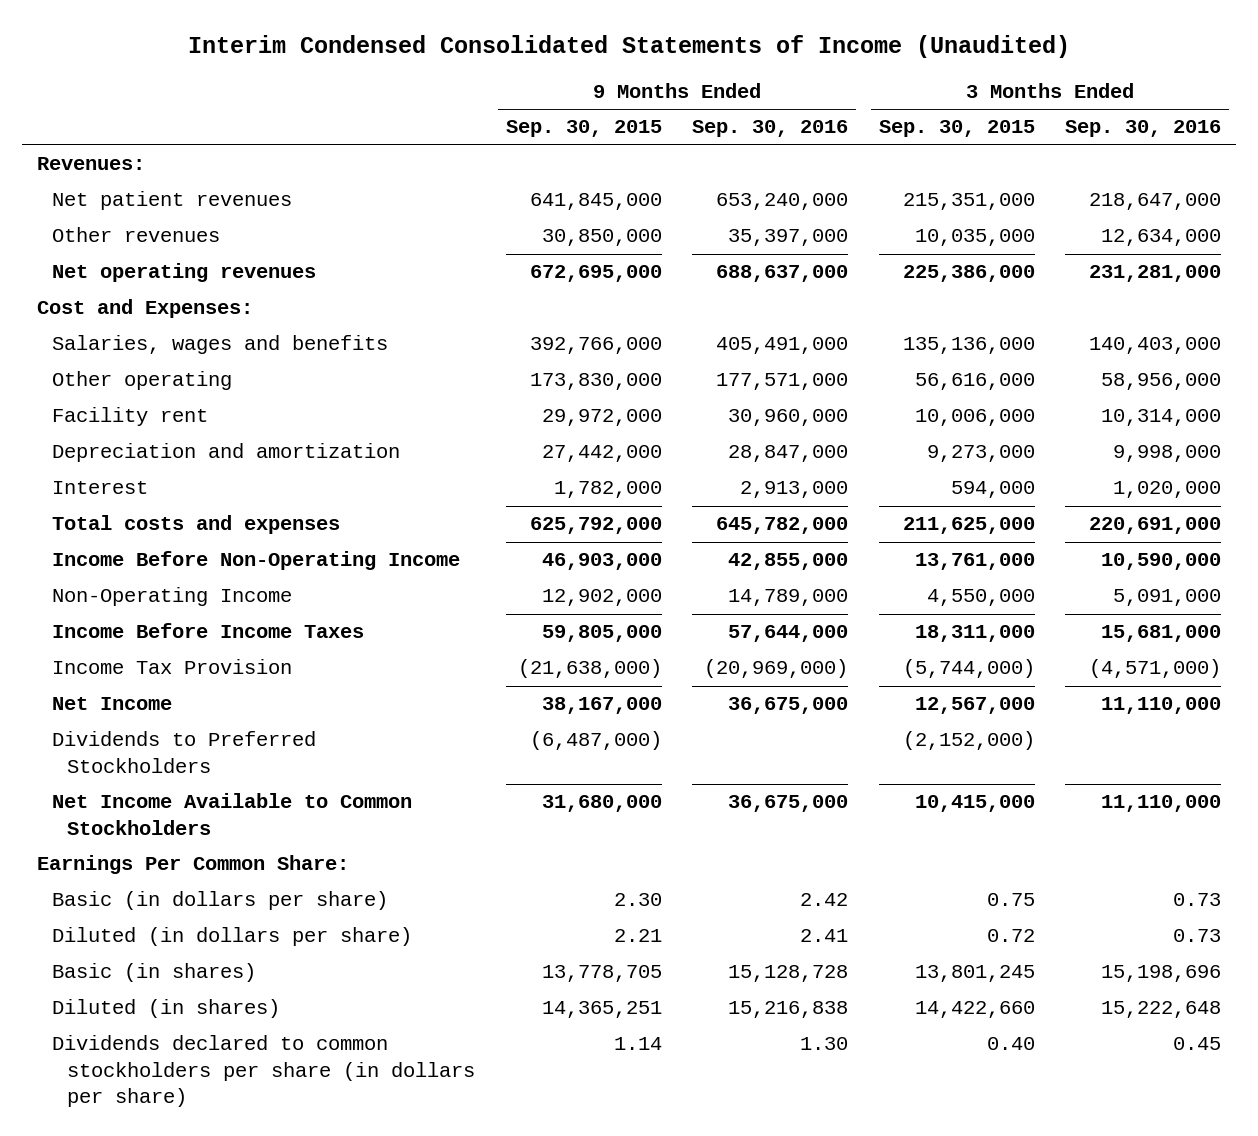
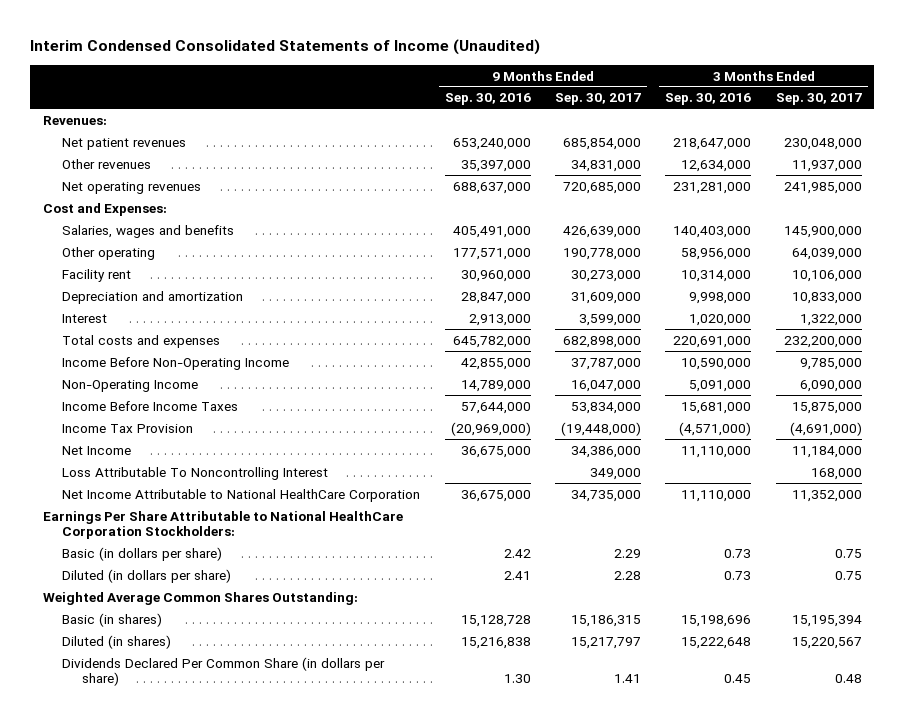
[505,120,662,138] Sep. 30, 2015 -> none
[878,120,1035,138] Sep. 30, 2015 -> none
none -> [555,93,642,106] Sep. 30, 2017
none -> [775,93,862,106] Sep. 30, 2017
[52,731,317,773] Dividends to Preferred Stockholders -> none
none -> [62,466,329,480] Loss Attributable To Noncontrolling Interest
[52,793,413,835] Net Income Available to Common Stockholders -> [62,488,421,502] Net Income Attributable to National HealthCare Corporation
[37,855,350,875] Earnings Per Common Share: -> [42,510,403,540] Earnings Per Share Attributable to National HealthCare Corporation Stockholders:
none -> [42,591,358,605] Weighted Average Common Shares Outstanding:
[52,1035,476,1107] Dividends declared to common stockholders per share (in dollars per share) -> [62,656,386,687] Dividends Declared Per Common Share (in dollars per share)

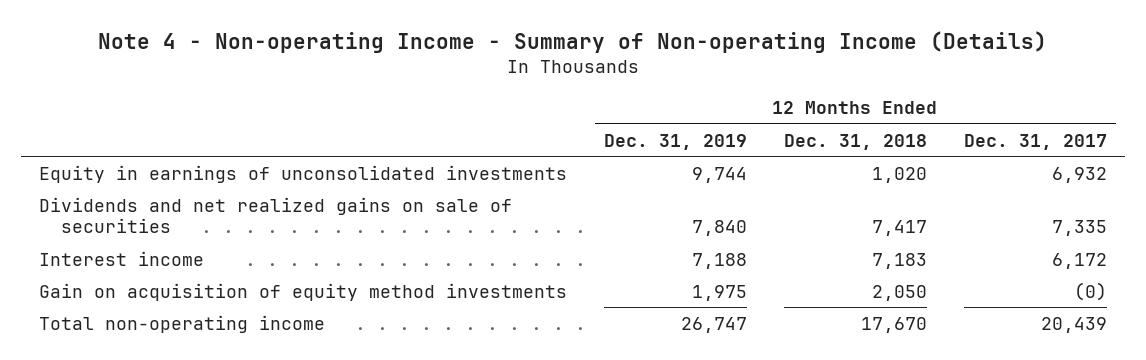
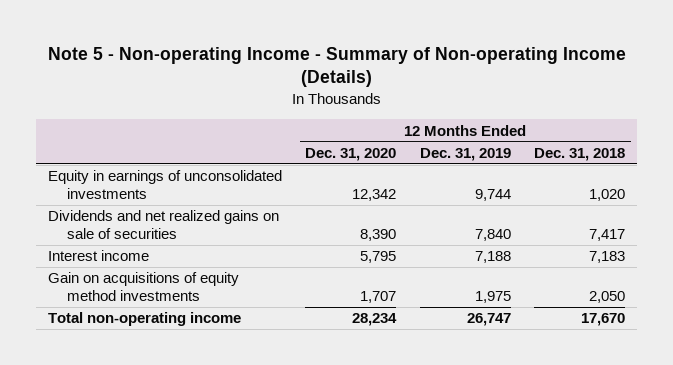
[97,30,1047,53] Note 4 - Non-operating Income - Summary of Non-operating Income (Details) -> [47,46,626,88] Note 5 - Non-operating Income - Summary of Non-operating Income (Details)
[963,133,1107,150] Dec. 31, 2017 -> none
none -> [305,147,397,161] Dec. 31, 2020
[39,282,568,301] Gain on acquisition of equity method investments -> [47,272,239,302] Gain on acquisitions of equity method investments

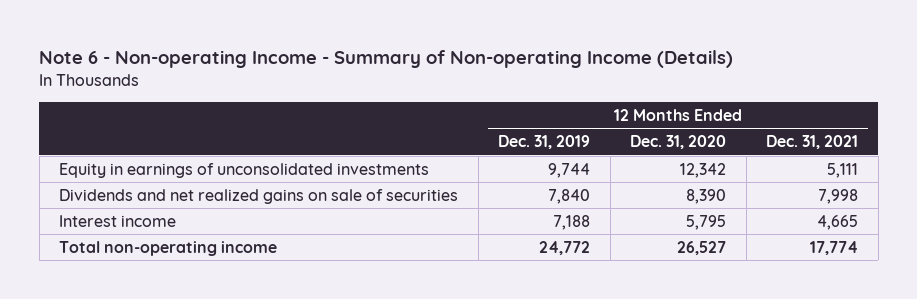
[47,46,626,88] Note 5 - Non-operating Income - Summary of Non-operating Income (Details) -> [39,50,734,69] Note 6 - Non-operating Income - Summary of Non-operating Income (Details)
[534,147,626,161] Dec. 31, 2018 -> none
none -> [766,135,859,150] Dec. 31, 2021
[47,272,239,302] Gain on acquisitions of equity method investments -> none
[352,313,398,327] 28,234 -> [677,240,727,255] 26,527
[466,313,511,327] 26,747 -> [539,240,591,255] 24,772

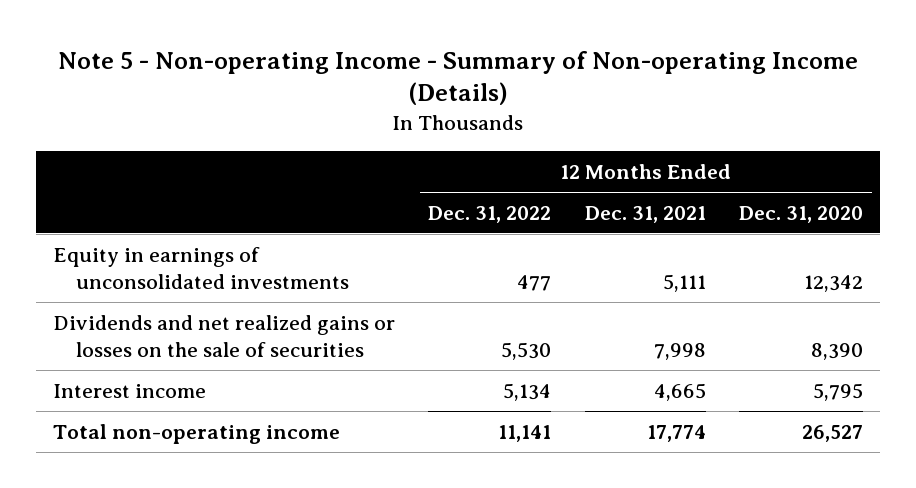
[39,50,734,69] Note 6 - Non-operating Income - Summary of Non-operating Income (Details) -> [57,50,858,106] Note 5 - Non-operating Income - Summary of Non-operating Income (Details)
[498,135,591,150] Dec. 31, 2019 -> none
none -> [428,205,552,223] Dec. 31, 2022
[59,188,459,204] Dividends and net realized gains on sale of securities -> [52,314,395,357] Dividends and net realized gains or losses on the sale of securities

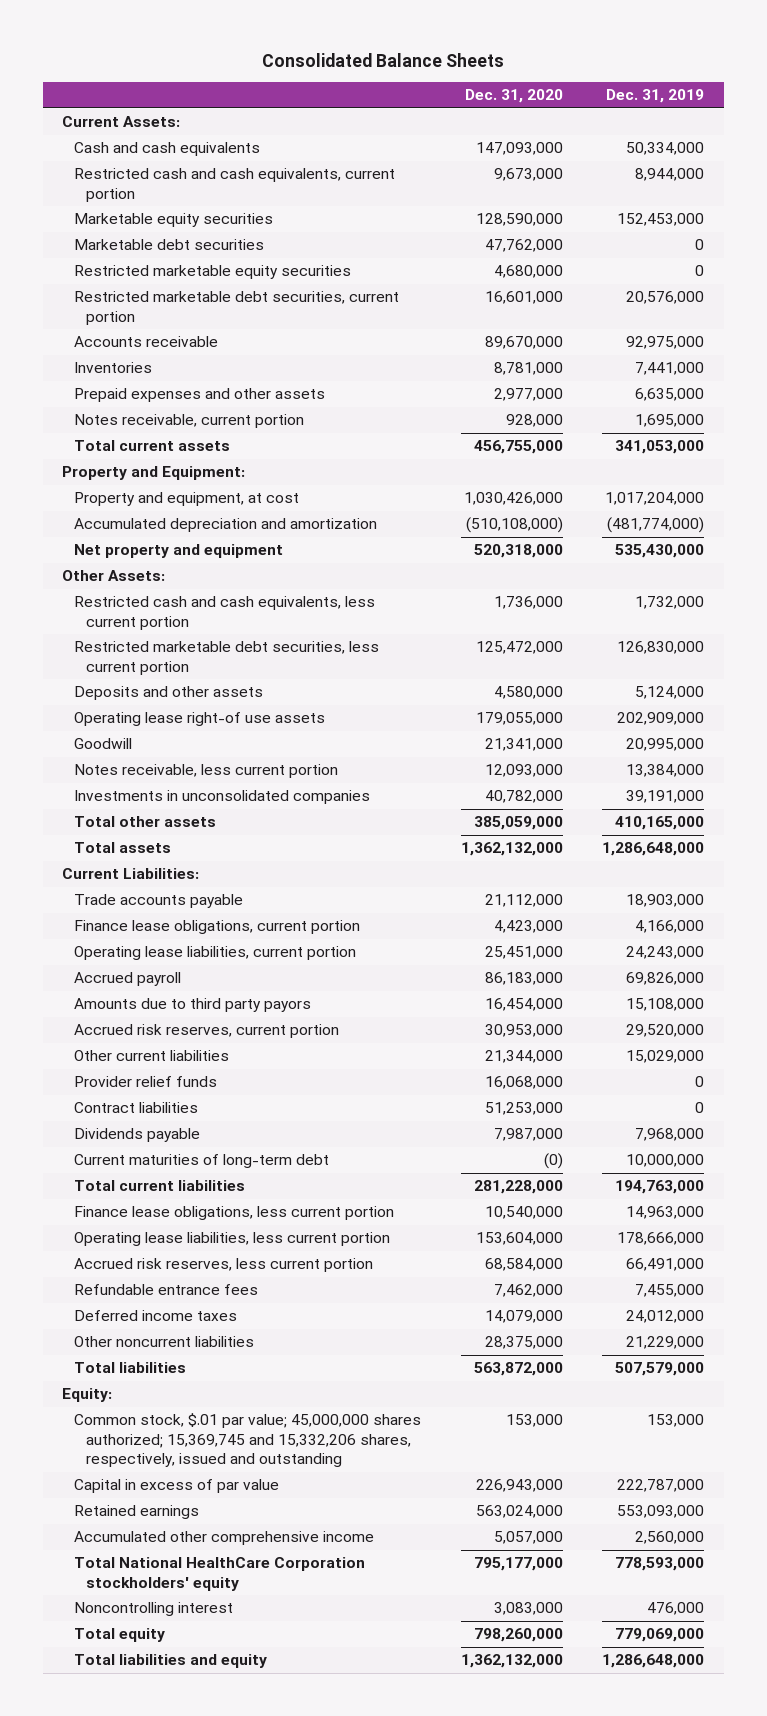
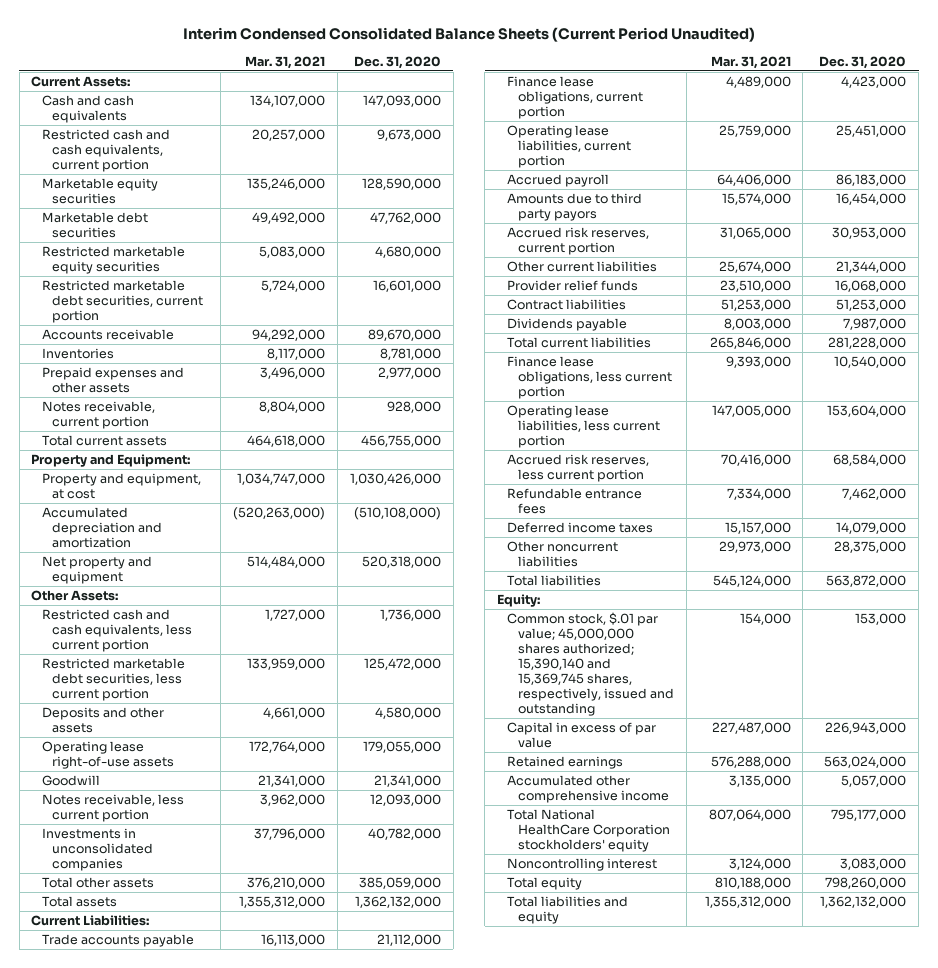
[262,52,505,67] Consolidated Balance Sheets -> [182,26,755,42] Interim Condensed Consolidated Balance Sheets (Current Period Unaudited)
[606,89,705,104] Dec. 31, 2019 -> none
none -> [244,55,325,69] Mar. 31, 2021
[74,712,326,727] Operating lease right-of use assets -> [41,741,175,770] Operating lease right-of-use assets
[74,1154,330,1169] Current maturities of long-term debt -> none
[74,1413,422,1468] Common stock, $.01 par value; 45,000,000 shares authorized; 15,369,745 and 15,332,206 shares, respectively, issued and outstanding -> [507,612,674,716] Common stock, $.01 par value; 45,000,000 shares authorized; 15,390,140 and 15,369,745 shares, respectively, issued and outstanding

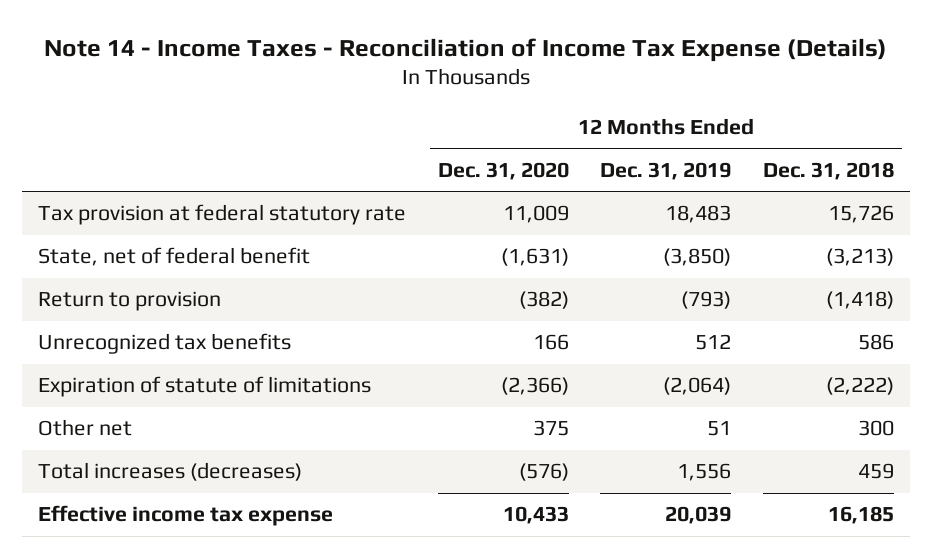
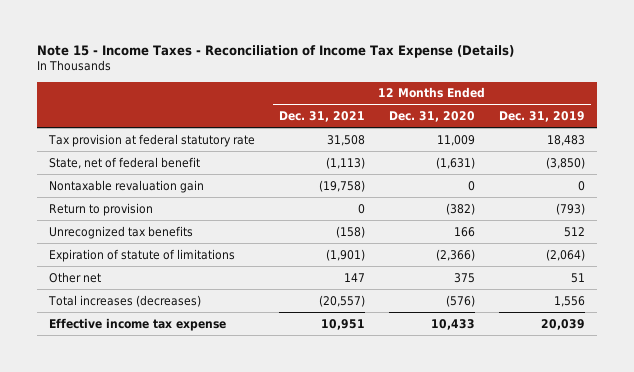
[44,37,888,62] Note 14 - Income Taxes - Reconciliation of Income Tax Expense (Details) -> [37,44,515,58] Note 15 - Income Taxes - Reconciliation of Income Tax Expense (Details)
[763,161,895,180] Dec. 31, 2018 -> none
none -> [278,111,365,123] Dec. 31, 2021
none -> [49,179,205,193] Nontaxable revaluation gain

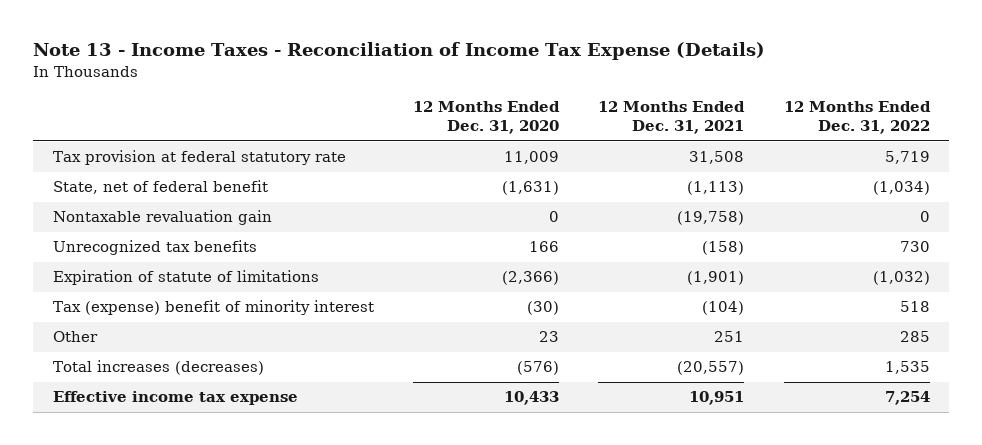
[37,44,515,58] Note 15 - Income Taxes - Reconciliation of Income Tax Expense (Details) -> [32,42,765,61] Note 13 - Income Taxes - Reconciliation of Income Tax Expense (Details)
[498,111,585,123] Dec. 31, 2019 -> none
none -> [783,101,931,135] 12 Months Ended Dec. 31, 2022
[49,202,154,216] Return to provision -> none
none -> [52,300,374,316] Tax (expense) benefit of minority interest
[49,271,102,283] Other net -> [52,331,98,343] Other
[343,272,365,282] 147 -> [714,331,745,343] 251
[453,272,475,283] 375 -> [538,331,559,343] 23

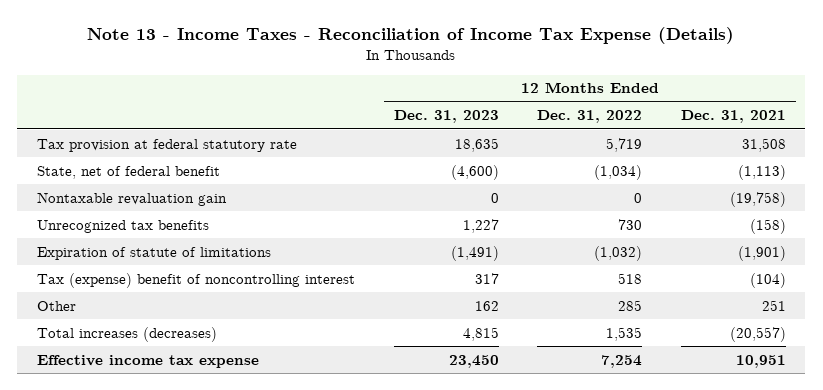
[412,101,560,135] 12 Months Ended Dec. 31, 2020 -> none
none -> [393,110,499,124] Dec. 31, 2023
[52,300,374,316] Tax (expense) benefit of minority interest -> [36,272,355,288] Tax (expense) benefit of noncontrolling interest

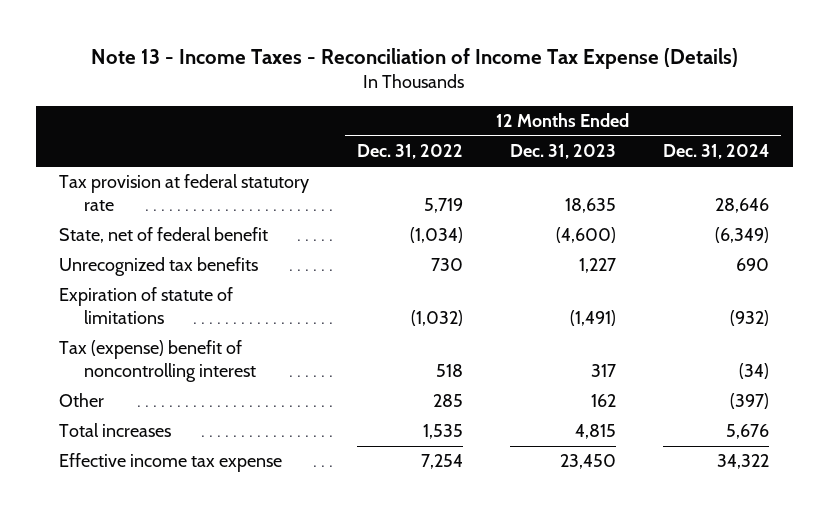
[681,110,787,124] Dec. 31, 2021 -> none
none -> [663,144,770,160] Dec. 31, 2024
[36,191,227,206] Nontaxable revaluation gain -> none
[36,326,217,342] Total increases (decreases) -> [59,423,172,438] Total increases

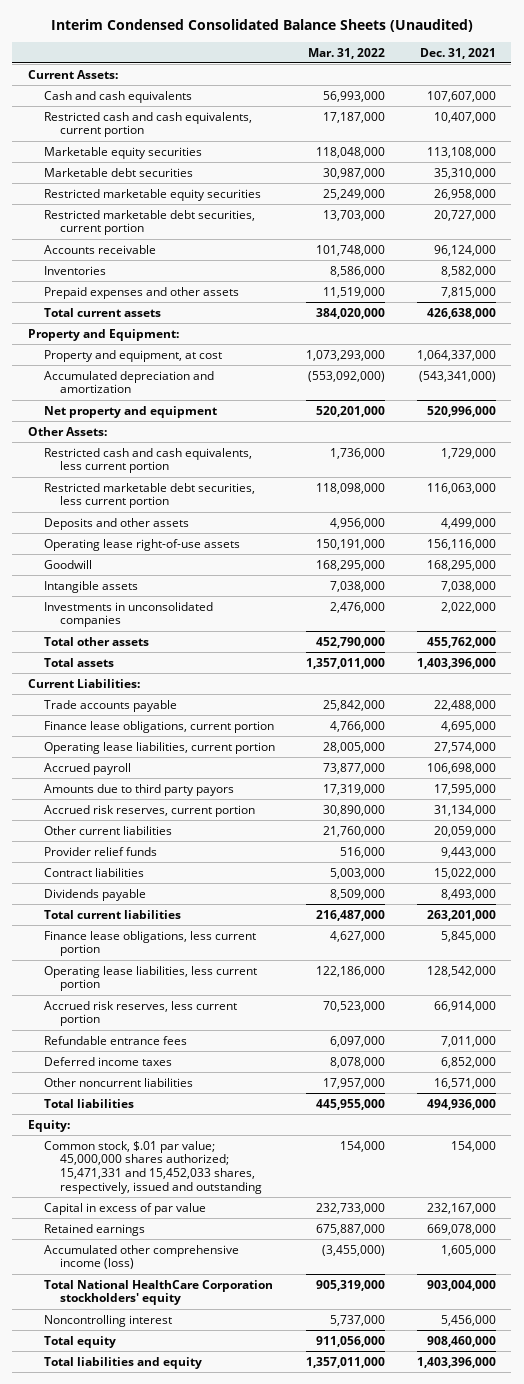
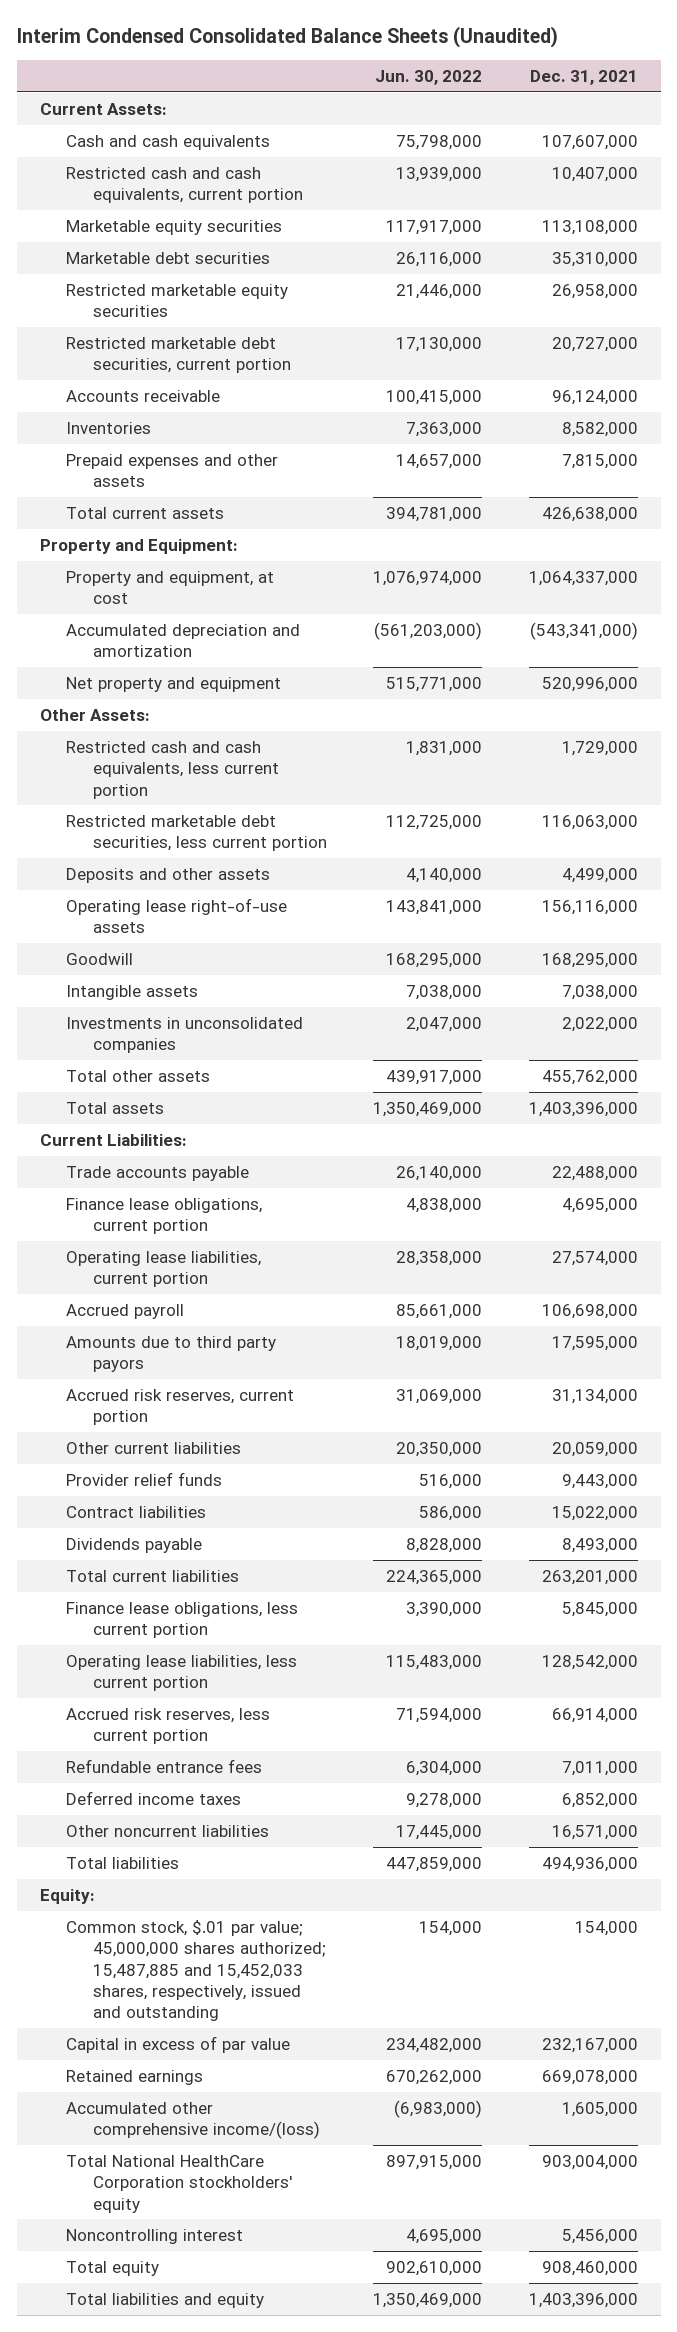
[308,47,386,59] Mar. 31, 2022 -> none
none -> [375,69,483,85] Jun. 30, 2022
[44,1140,263,1194] Common stock, $.01 par value; 45,000,000 shares authorized; 15,471,331 and 15,452,033 shares, respectively, issued and outstanding -> [66,1920,326,2021] Common stock, $.01 par value; 45,000,000 shares authorized; 15,487,885 and 15,452,033 shares, respectively, issued and outstanding
[44,1244,240,1270] Accumulated other comprehensive income (loss) -> [66,2102,320,2140] Accumulated other comprehensive income/(loss)

